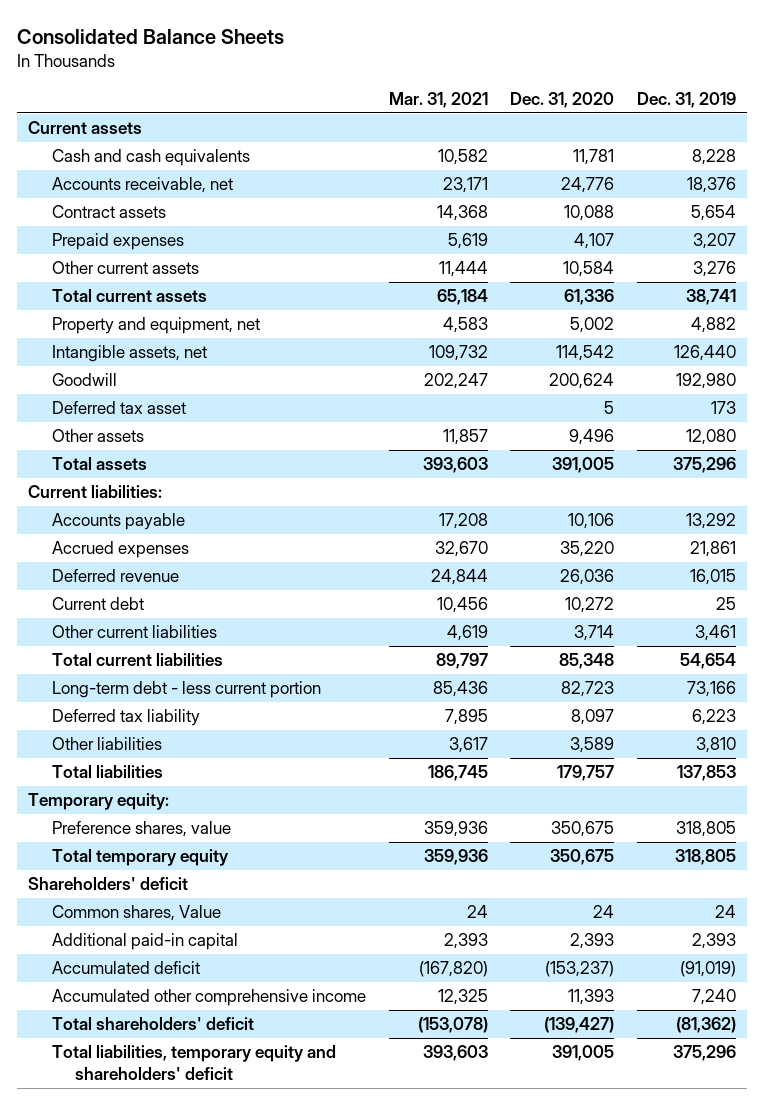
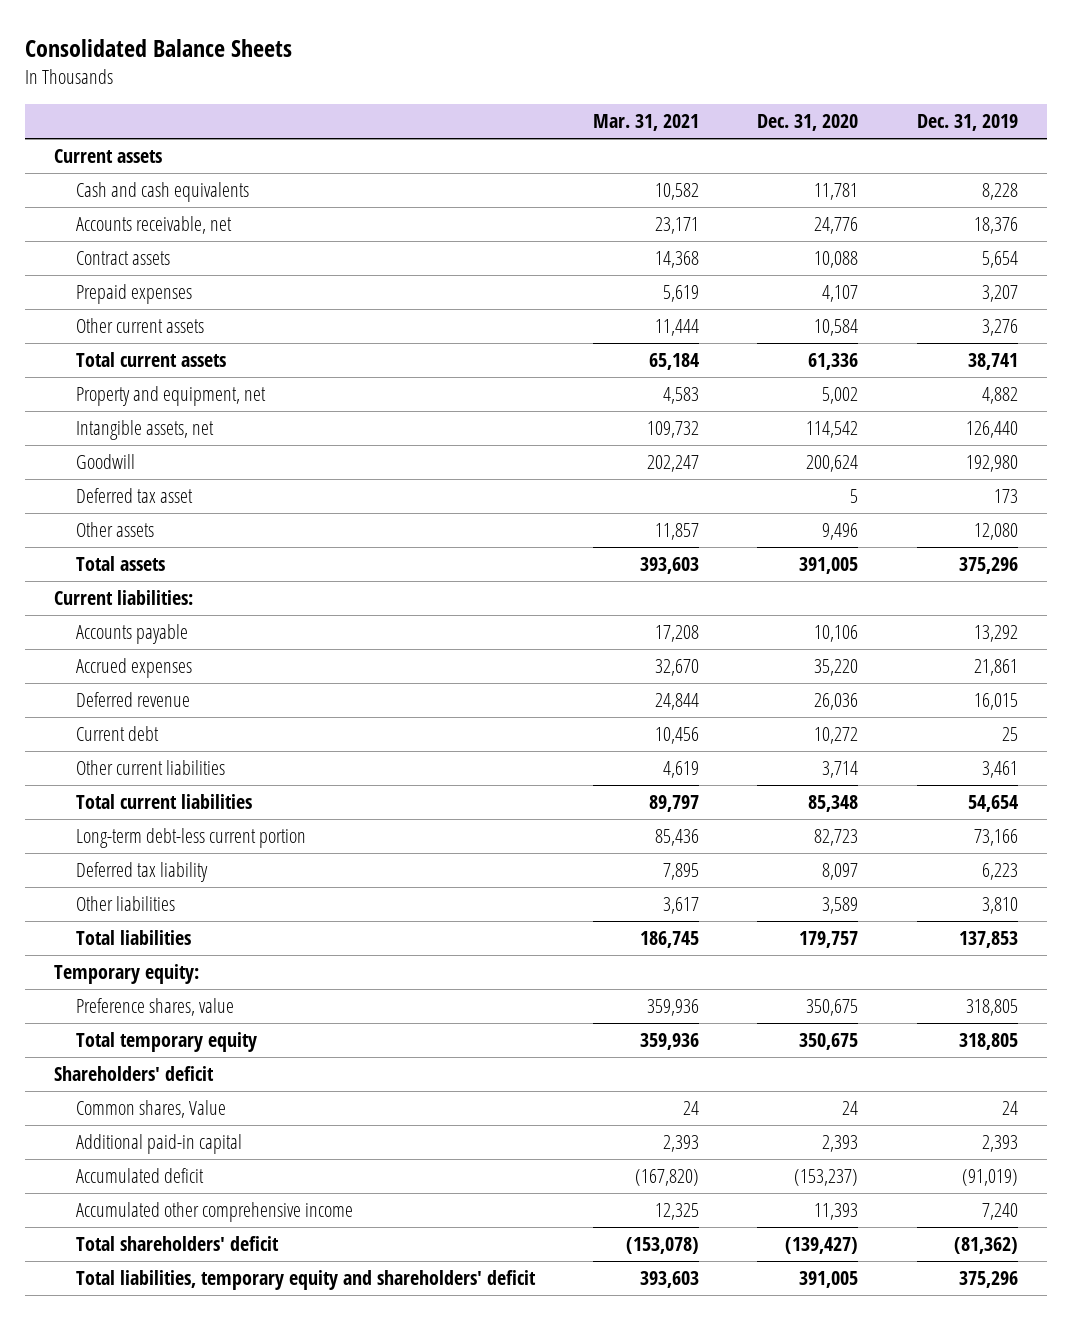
[51,681,321,699] Long-term debt - less current portion -> [75,828,306,849] Long-term debt-less current portion

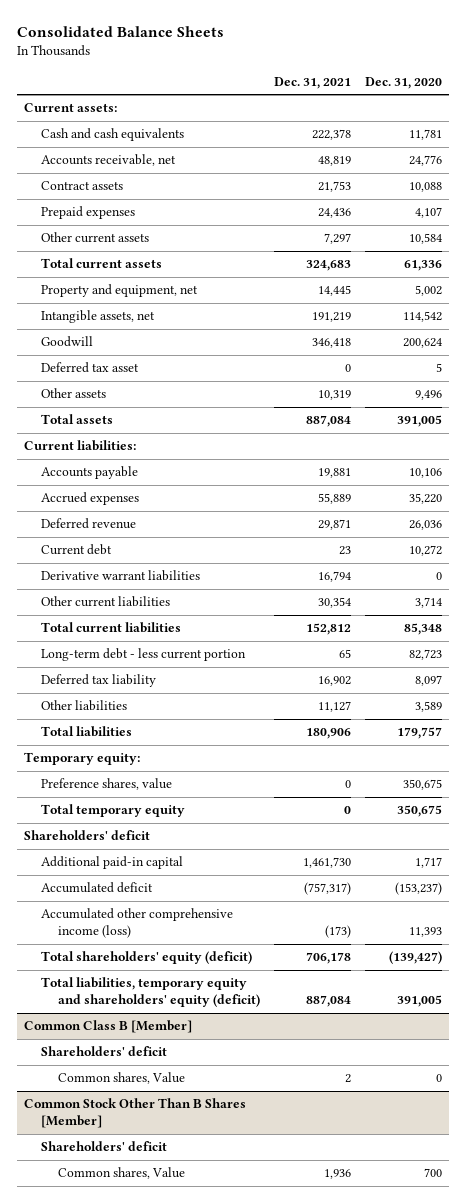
[593,114,700,132] Mar. 31, 2021 -> none
[916,114,1018,132] Dec. 31, 2019 -> none
none -> [274,76,352,89] Dec. 31, 2021
[54,149,163,164] Current assets -> [23,103,117,113] Current assets:
none -> [40,570,200,582] Derivative warrant liabilities
[75,828,306,849] Long-term debt-less current portion -> [40,648,246,662] Long-term debt - less current portion
[75,1100,226,1119] Common shares, Value -> none
[822,1135,859,1153] 2,393 -> [414,857,442,869] 1,717
[75,1202,353,1223] Accumulated other comprehensive income -> [40,908,233,939] Accumulated other comprehensive income (loss)
[75,1236,279,1252] Total shareholders' deficit -> [40,951,252,965] Total shareholders' equity (deficit)
[75,1270,536,1291] Total liabilities, temporary equity and shareholders' deficit -> [40,977,261,1008] Total liabilities, temporary equity and shareholders' equity (deficit)
none -> [23,1020,192,1034] Common Class B [Member]
none -> [40,1046,167,1057] Shareholders' deficit
none -> [58,1072,186,1085] Common shares, Value
none -> [23,1098,246,1129] Common Stock Other Than B Shares [Member]
none -> [40,1141,167,1152] Shareholders' deficit
none -> [58,1167,186,1180] Common shares, Value

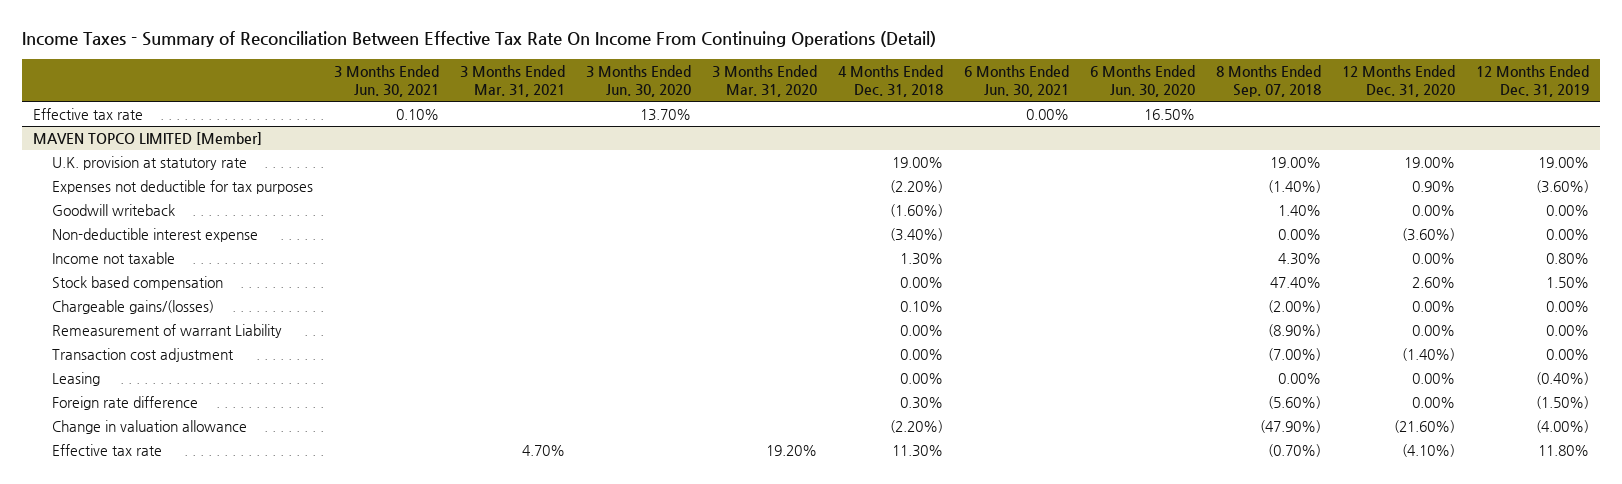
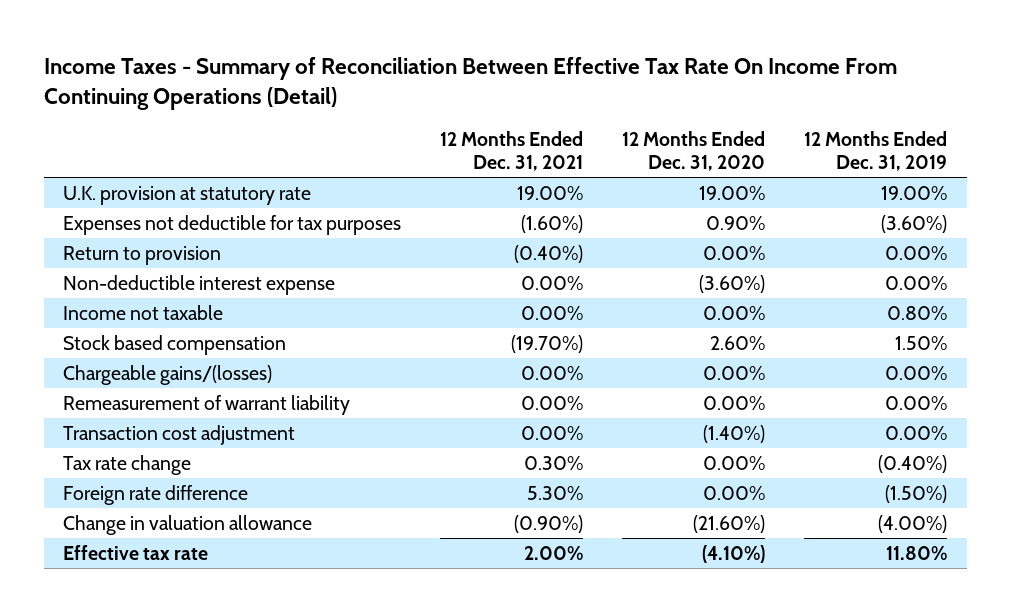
[334,64,440,98] 3 Months Ended Jun. 30, 2021 -> none
[460,64,566,98] 3 Months Ended Mar. 31, 2021 -> none
[586,64,692,98] 3 Months Ended Jun. 30, 2020 -> none
[712,64,818,98] 3 Months Ended Mar. 31, 2020 -> none
[838,64,944,98] 4 Months Ended Dec. 31, 2018 -> none
[964,64,1070,98] 6 Months Ended Jun. 30, 2021 -> none
[1090,64,1196,98] 6 Months Ended Jun. 30, 2020 -> none
[1216,64,1322,98] 8 Months Ended Sep. 07, 2018 -> none
none -> [440,130,584,171] 12 Months Ended Dec. 31, 2021
[32,108,143,121] Effective tax rate -> none
[32,132,262,146] MAVEN TOPCO LIMITED [Member] -> none
[52,204,176,217] Goodwill writeback -> none
none -> [63,245,222,265] Return to provision
[52,324,283,339] Remeasurement of warrant Liability -> [63,394,351,415] Remeasurement of warrant liability
[52,372,101,387] Leasing -> none
none -> [63,454,192,475] Tax rate change

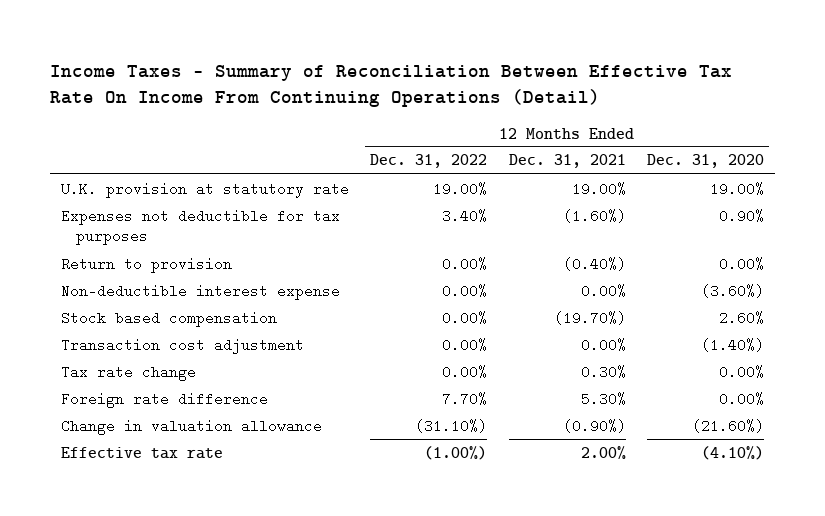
[804,130,948,171] 12 Months Ended Dec. 31, 2019 -> none
none -> [370,154,488,169] Dec. 31, 2022
[63,304,224,320] Income not taxable -> none
[63,364,273,385] Chargeable gains/(losses) -> none
[63,394,351,415] Remeasurement of warrant liability -> none

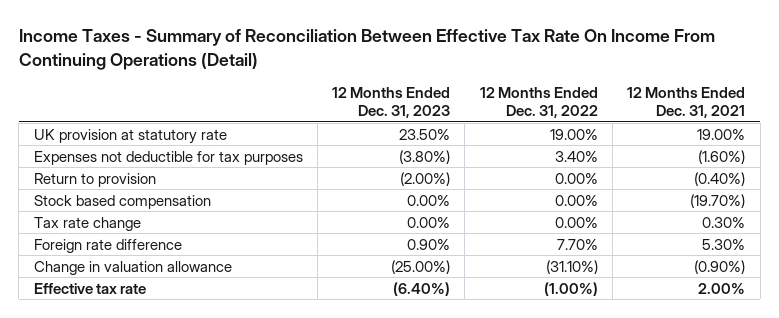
[646,154,764,169] Dec. 31, 2020 -> none
none -> [332,86,451,119] 12 Months Ended Dec. 31, 2023
[60,181,349,198] U.K. provision at statutory rate -> [33,128,227,144] UK provision at statutory rate
[60,283,340,300] Non-deductible interest expense -> none
[60,337,304,354] Transaction cost adjustment -> none

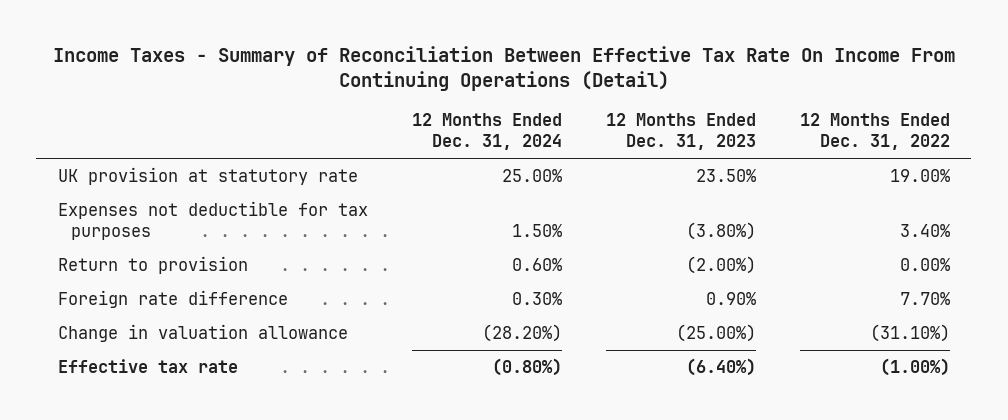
[627,86,746,119] 12 Months Ended Dec. 31, 2021 -> none
none -> [411,113,562,151] 12 Months Ended Dec. 31, 2024
[33,194,211,209] Stock based compensation -> none
[33,216,141,231] Tax rate change -> none

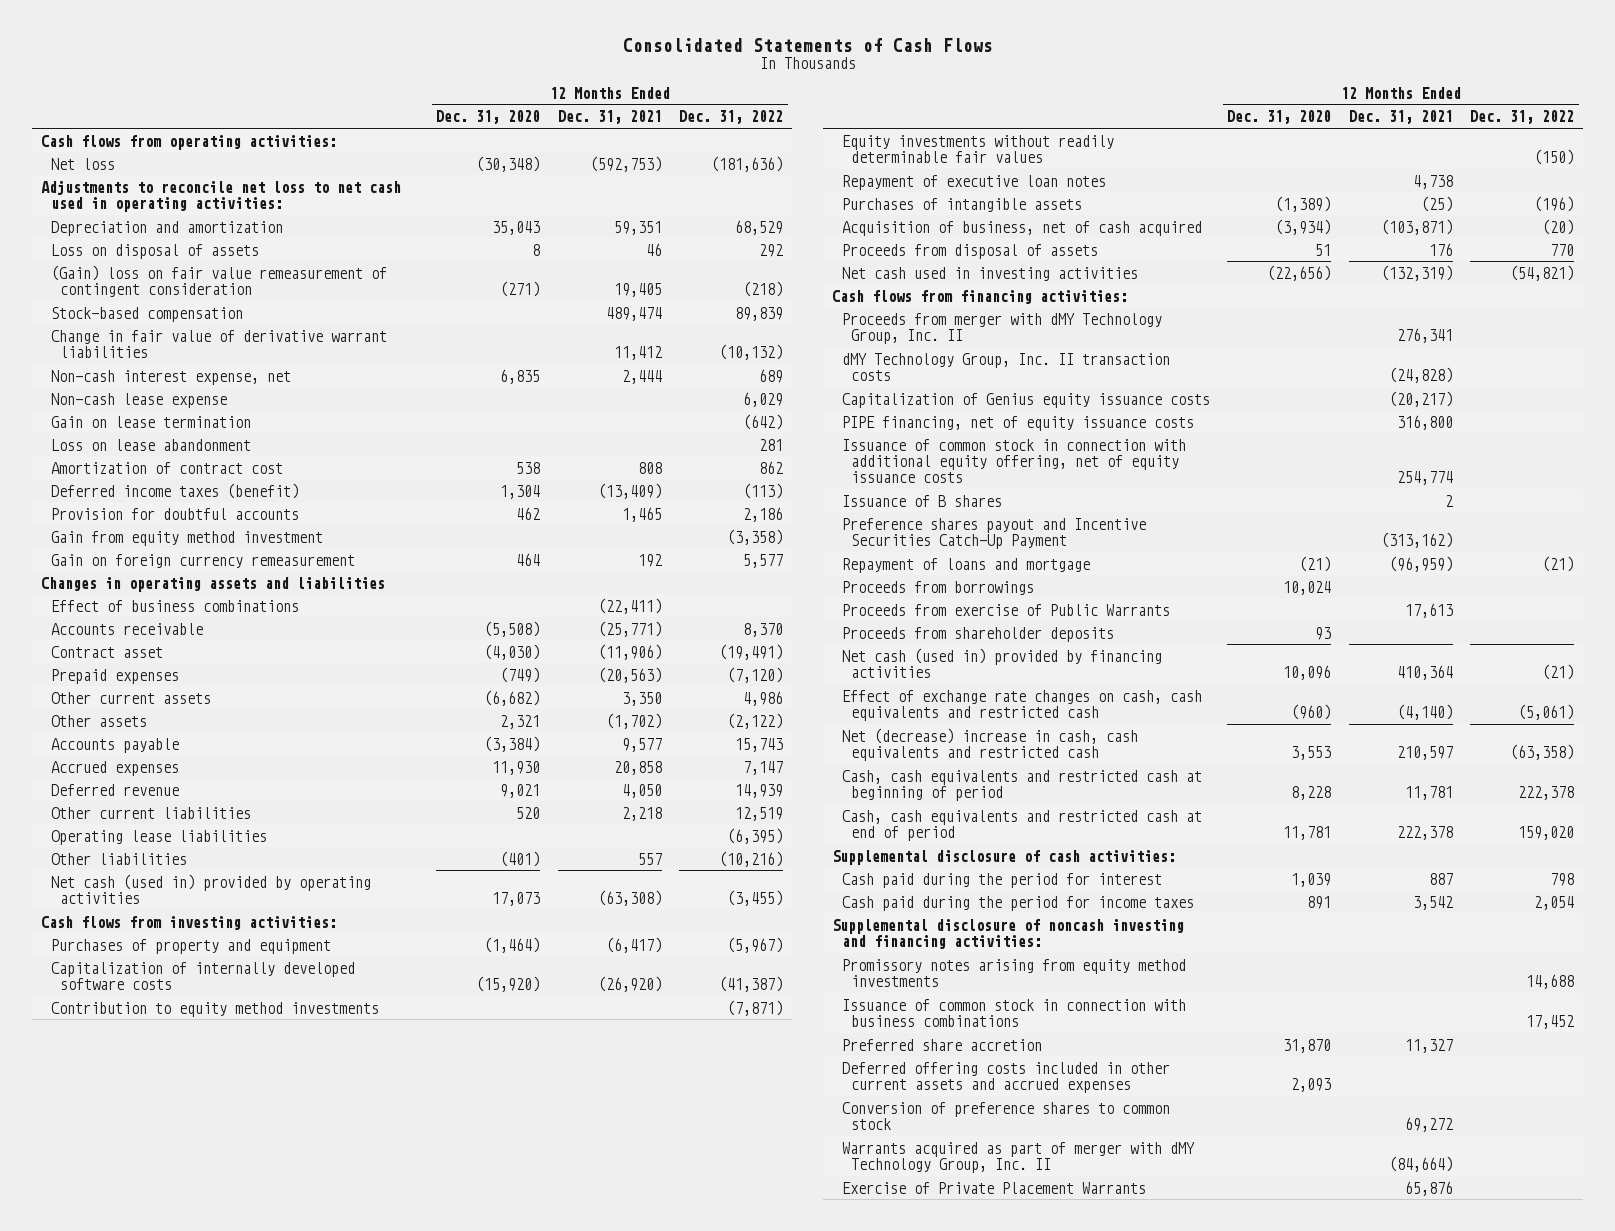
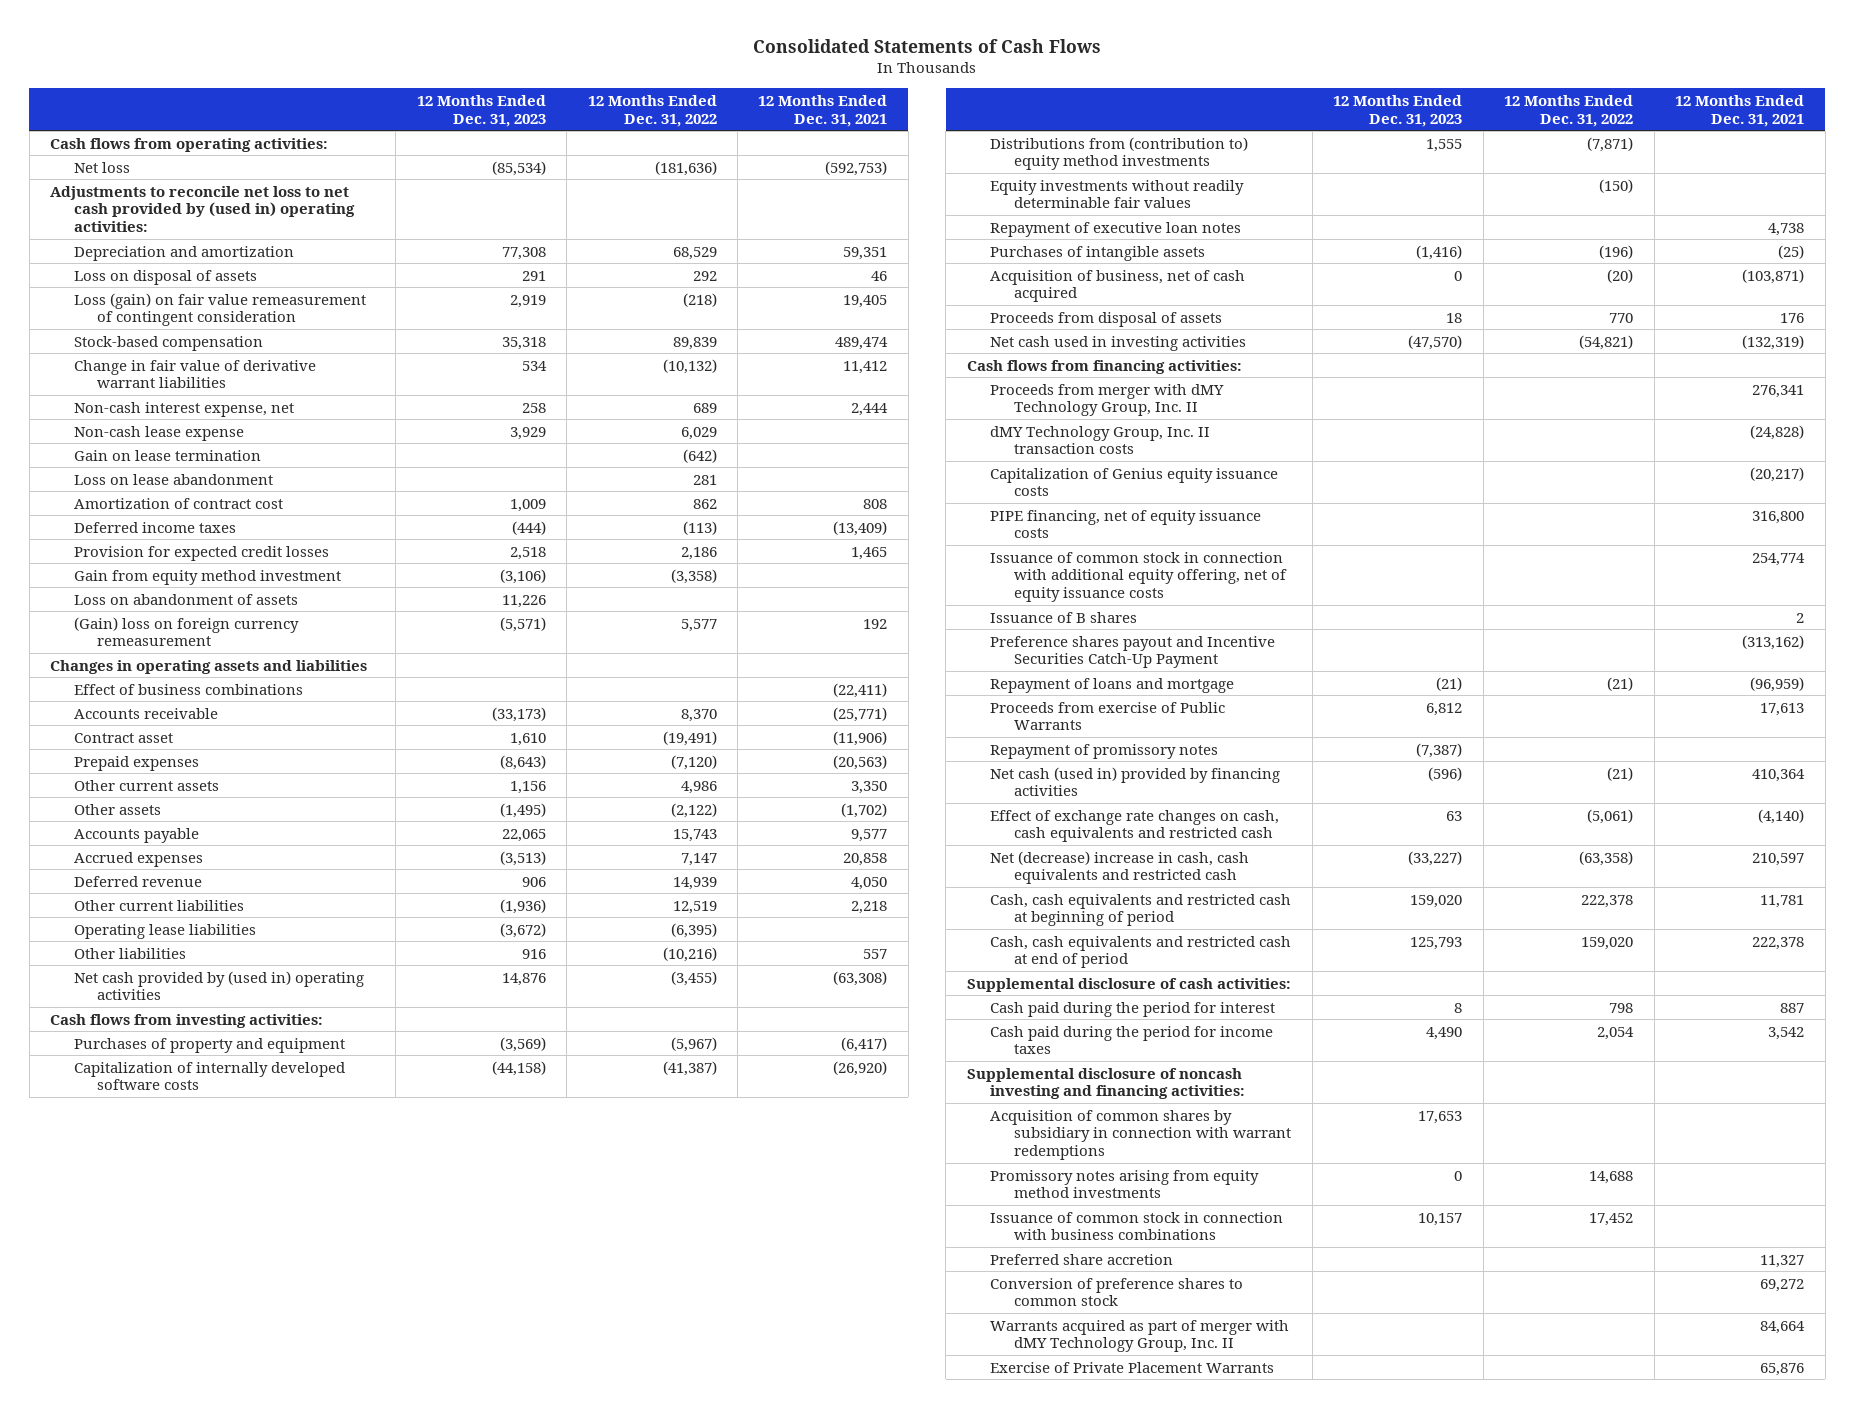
[436,110,541,125] Dec. 31, 2020 -> none
none -> [416,94,546,127] 12 Months Ended Dec. 31, 2023
[41,179,402,212] Adjustments to reconcile net loss to net cash used in operating activities: -> [50,185,355,233] Adjustments to reconcile net loss to net cash provided by (used in) operating activities:
[50,264,387,297] (Gain) loss on fair value remeasurement of contingent consideration -> [73,292,366,327] Loss (gain) on fair value remeasurement of contingent consideration
[50,482,299,499] Deferred income taxes (benefit) -> [73,521,236,533] Deferred income taxes
[50,507,299,520] Provision for doubtful accounts -> [73,545,329,561] Provision for expected credit losses
none -> [73,593,298,605] Loss on abandonment of assets
[50,553,355,568] Gain on foreign currency remeasurement -> [73,616,299,647] (Gain) loss on foreign currency remeasurement
[50,873,371,904] Net cash (used in) provided by operating activities -> [73,970,364,1001] Net cash provided by (used in) operating activities
[50,1001,379,1017] Contribution to equity method investments -> [990,136,1249,171] Distributions from (contribution to) equity method investments
[841,580,1034,595] Proceeds from borrowings -> none
[841,626,1114,642] Proceeds from shareholder deposits -> none
none -> [990,743,1219,759] Repayment of promissory notes
none -> [990,1109,1291,1161] Acquisition of common shares by subsidiary in connection with warrant redemptions
[841,1061,1170,1093] Deferred offering costs included in other current assets and accrued expenses -> none
[1388,1155,1453,1172] (84,664) -> [1760,1320,1806,1334] 84,664

